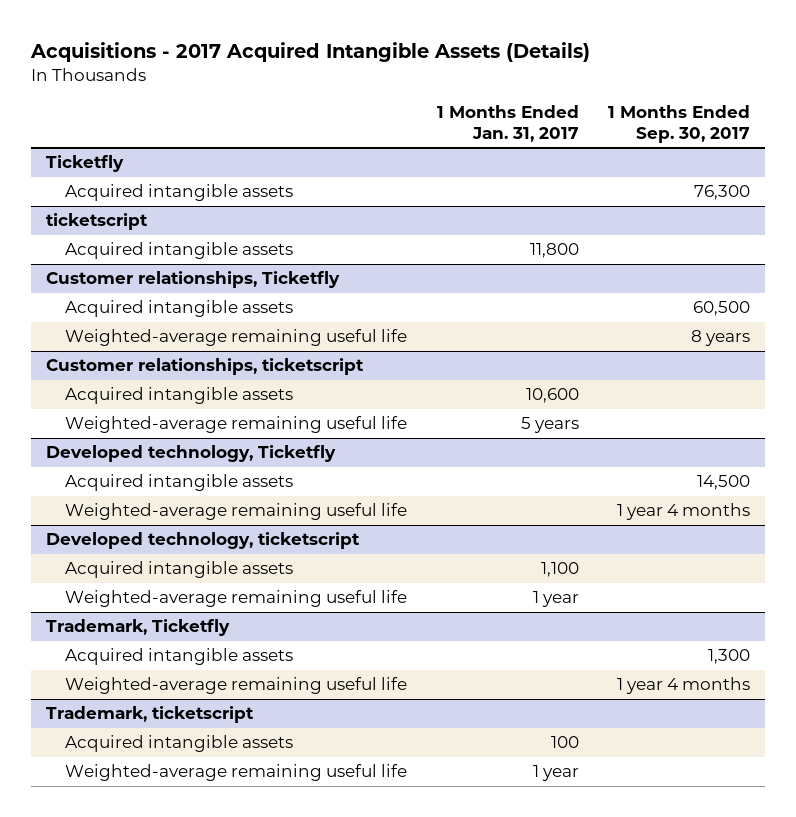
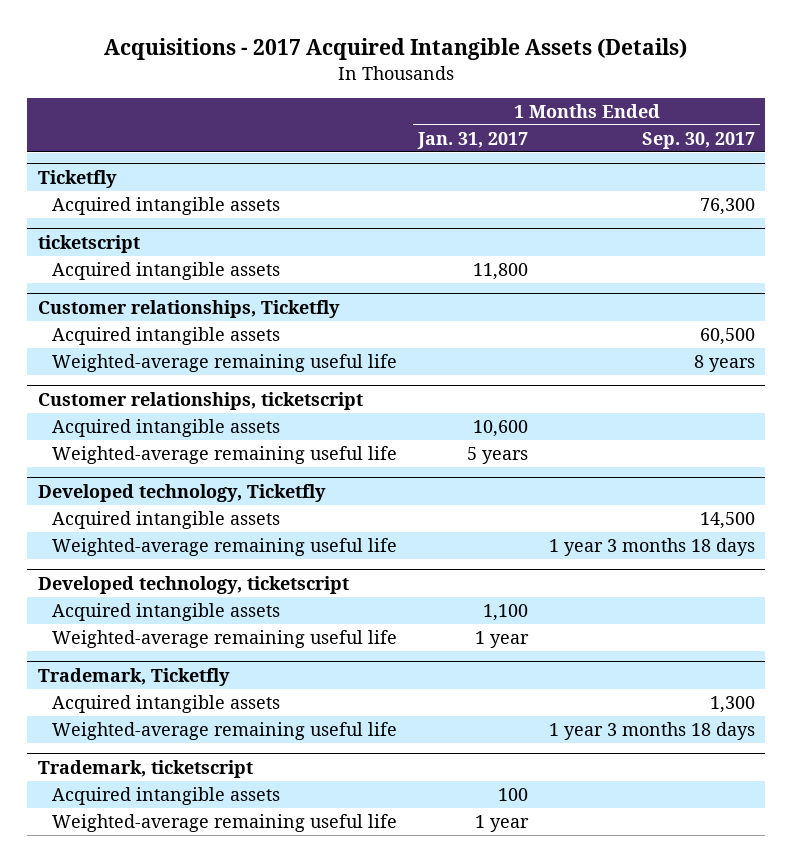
[617,503,751,521] 1 year 4 months -> [548,537,755,556] 1 year 3 months 18 days
[617,677,751,695] 1 year 4 months -> [548,721,755,740] 1 year 3 months 18 days

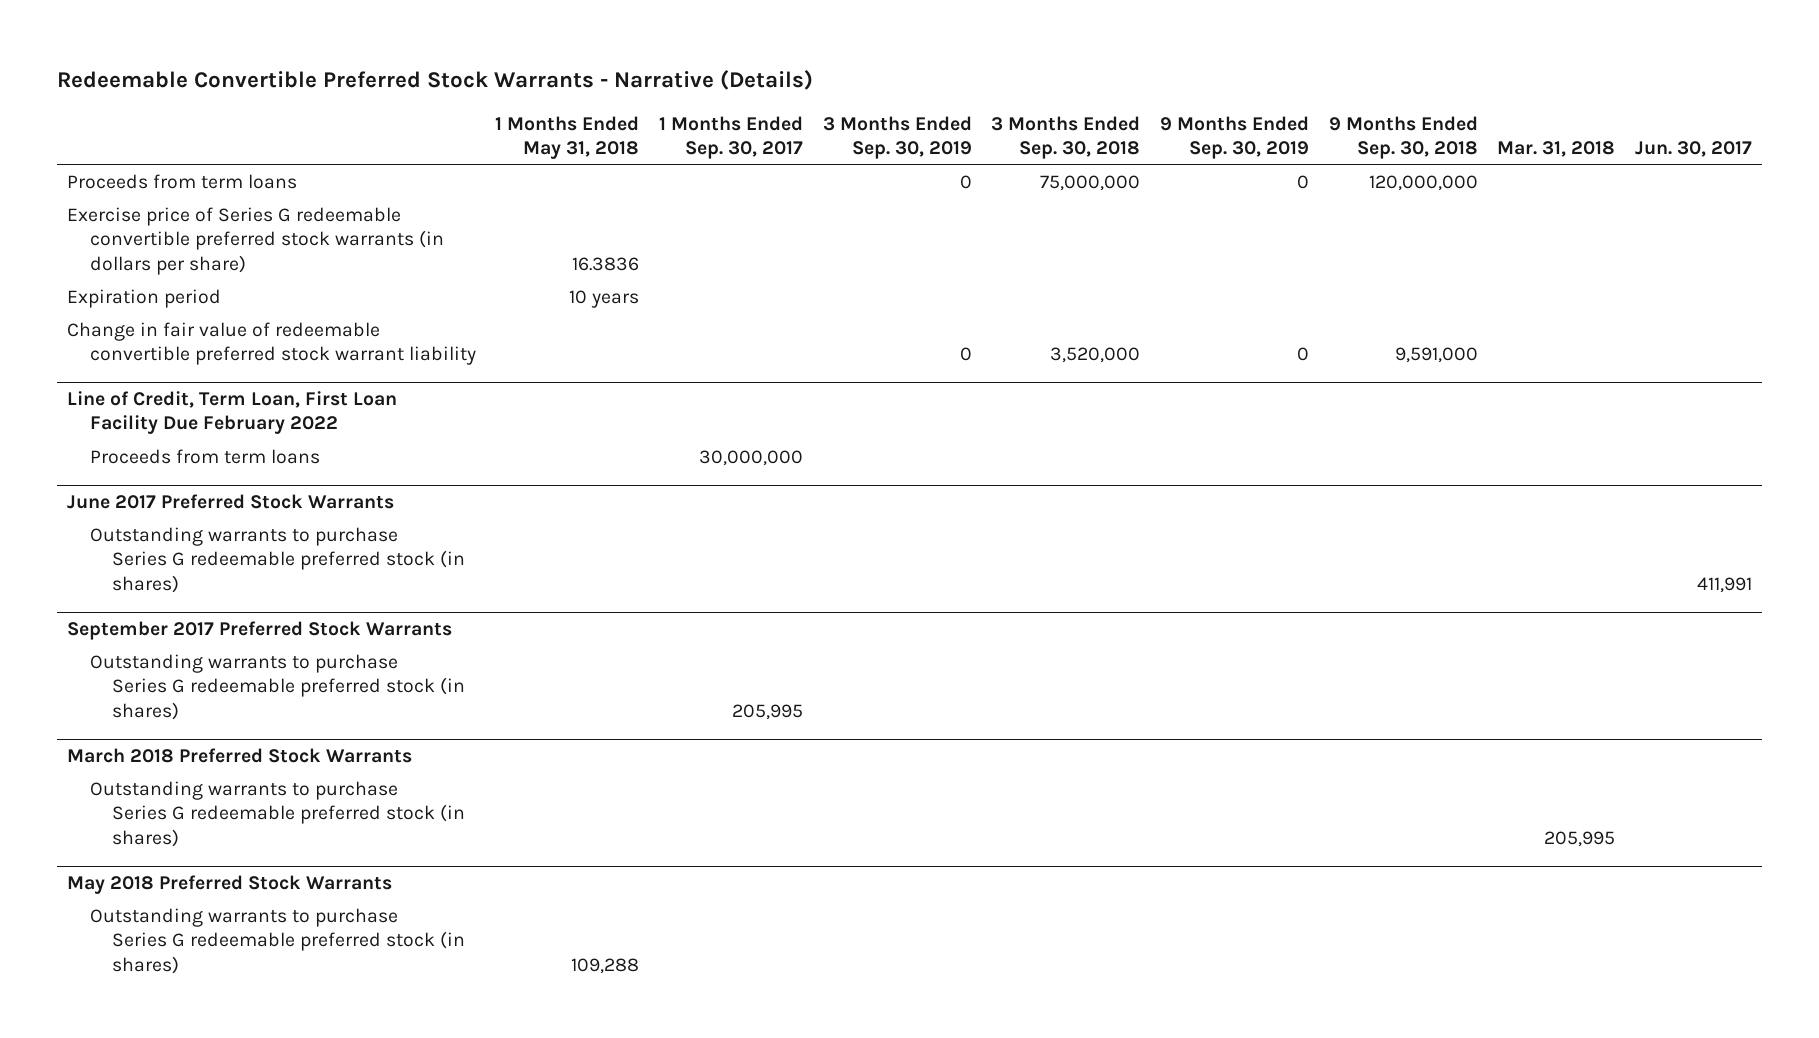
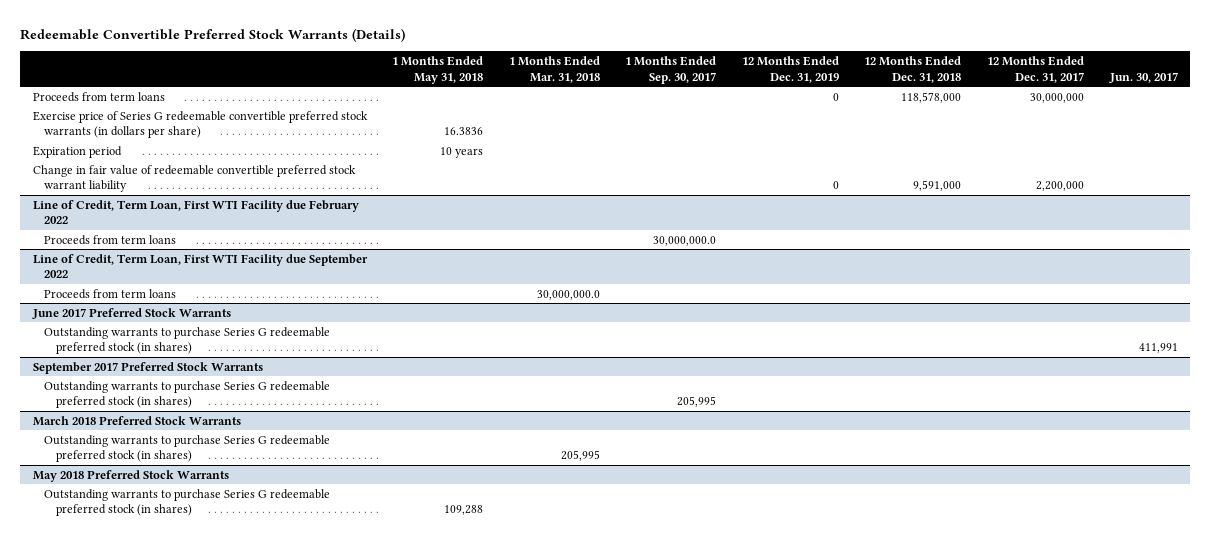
[57,70,814,91] Redeemable Convertible Preferred Stock Warrants - Narrative (Details) -> [19,27,405,42] Redeemable Convertible Preferred Stock Warrants (Details)
[822,115,972,160] 3 Months Ended Sep. 30, 2019 -> none
[991,115,1141,160] 3 Months Ended Sep. 30, 2018 -> none
[1159,115,1309,160] 9 Months Ended Sep. 30, 2019 -> none
[1328,115,1478,160] 9 Months Ended Sep. 30, 2018 -> none
[1497,141,1616,158] Mar. 31, 2018 -> none
none -> [508,55,600,83] 1 Months Ended Mar. 31, 2018
none -> [741,55,839,83] 12 Months Ended Dec. 31, 2019
none -> [864,55,962,83] 12 Months Ended Dec. 31, 2018
none -> [987,55,1085,83] 12 Months Ended Dec. 31, 2017
[67,390,398,435] Line of Credit, Term Loan, First Loan Facility Due February 2022 -> [32,199,359,225] Line of Credit, Term Loan, First WTI Facility due February 2022
[698,449,803,466] 30,000,000 -> [653,235,717,246] 30,000,000.0
none -> [32,253,368,279] Line of Credit, Term Loan, First WTI Facility due September 2022
none -> [44,288,177,299] Proceeds from term loans

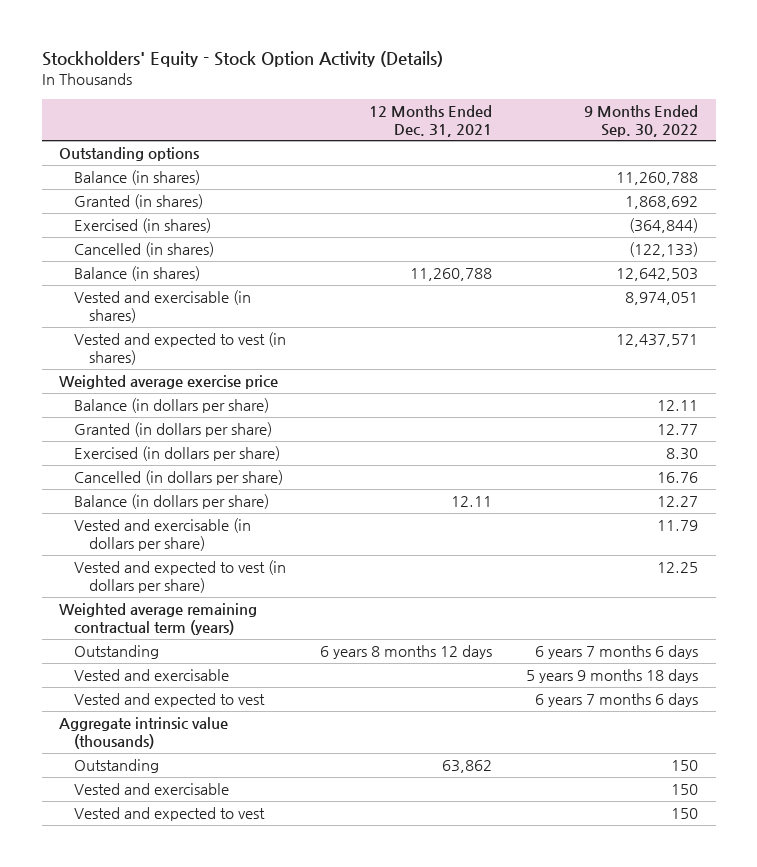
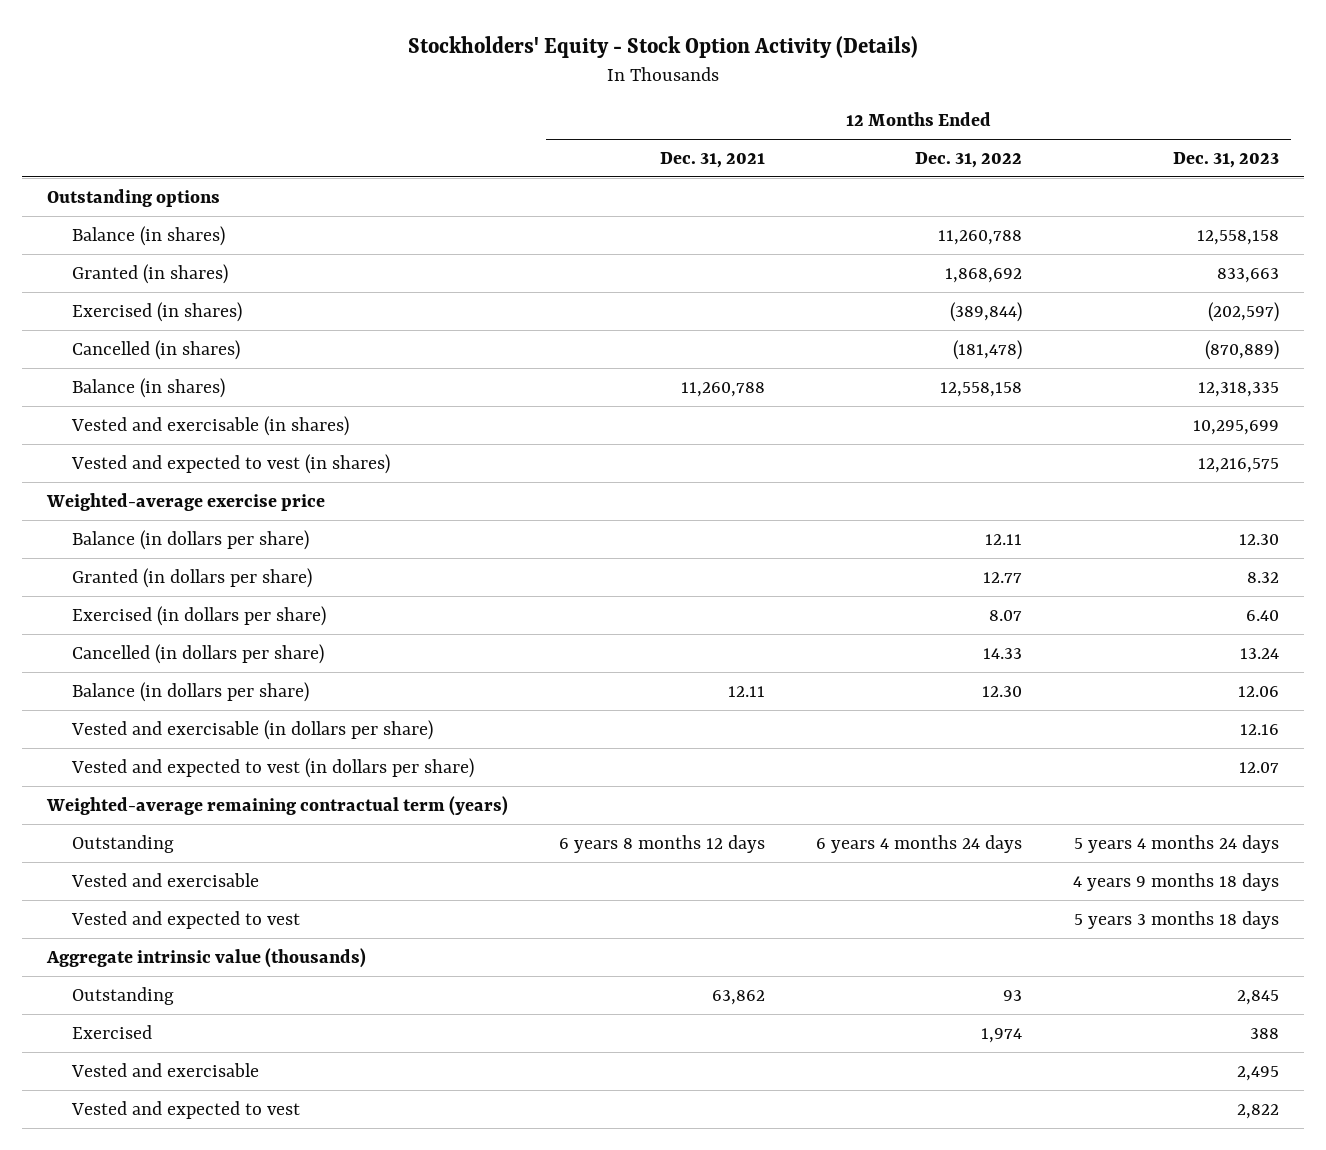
[584,105,699,137] 9 Months Ended Sep. 30, 2022 -> none
none -> [914,151,1022,168] Dec. 31, 2022
none -> [1172,151,1279,168] Dec. 31, 2023
[58,375,278,390] Weighted average exercise price -> [46,492,326,511] Weighted-average exercise price
[58,603,257,635] Weighted average remaining contractual term (years) -> [46,795,509,816] Weighted-average remaining contractual term (years)
none -> [72,1024,153,1039] Exercised

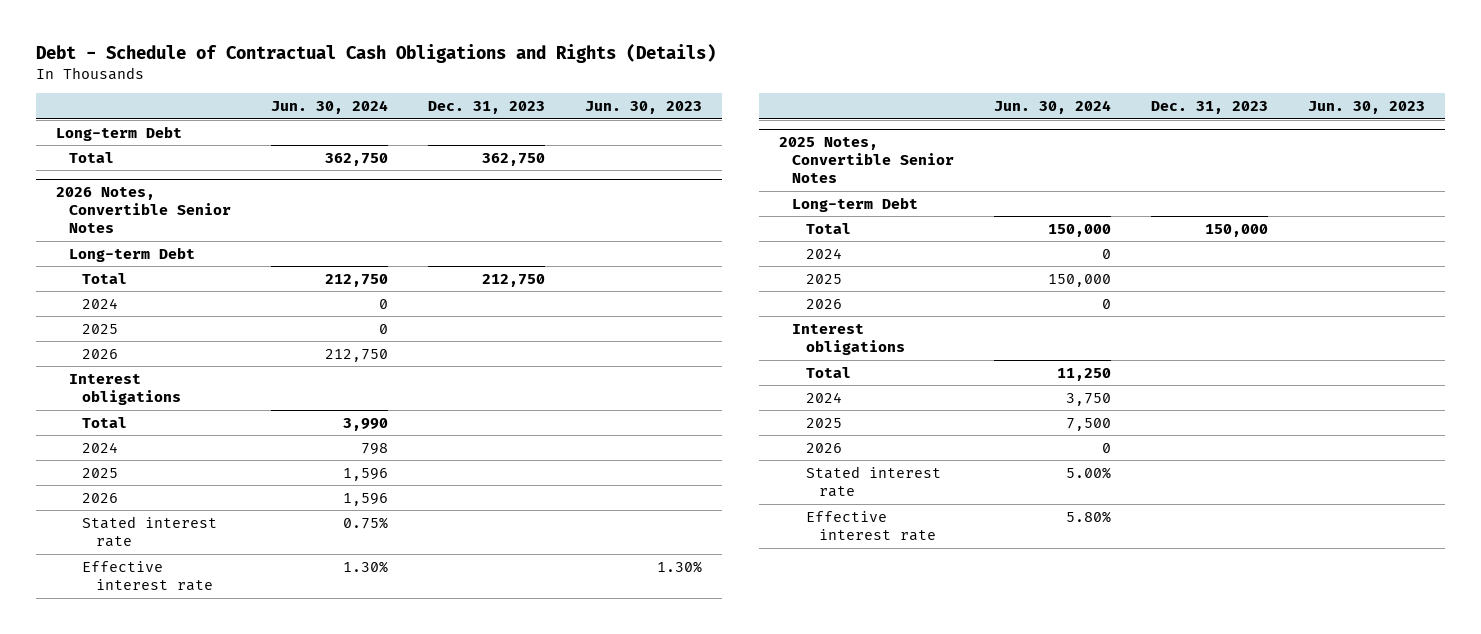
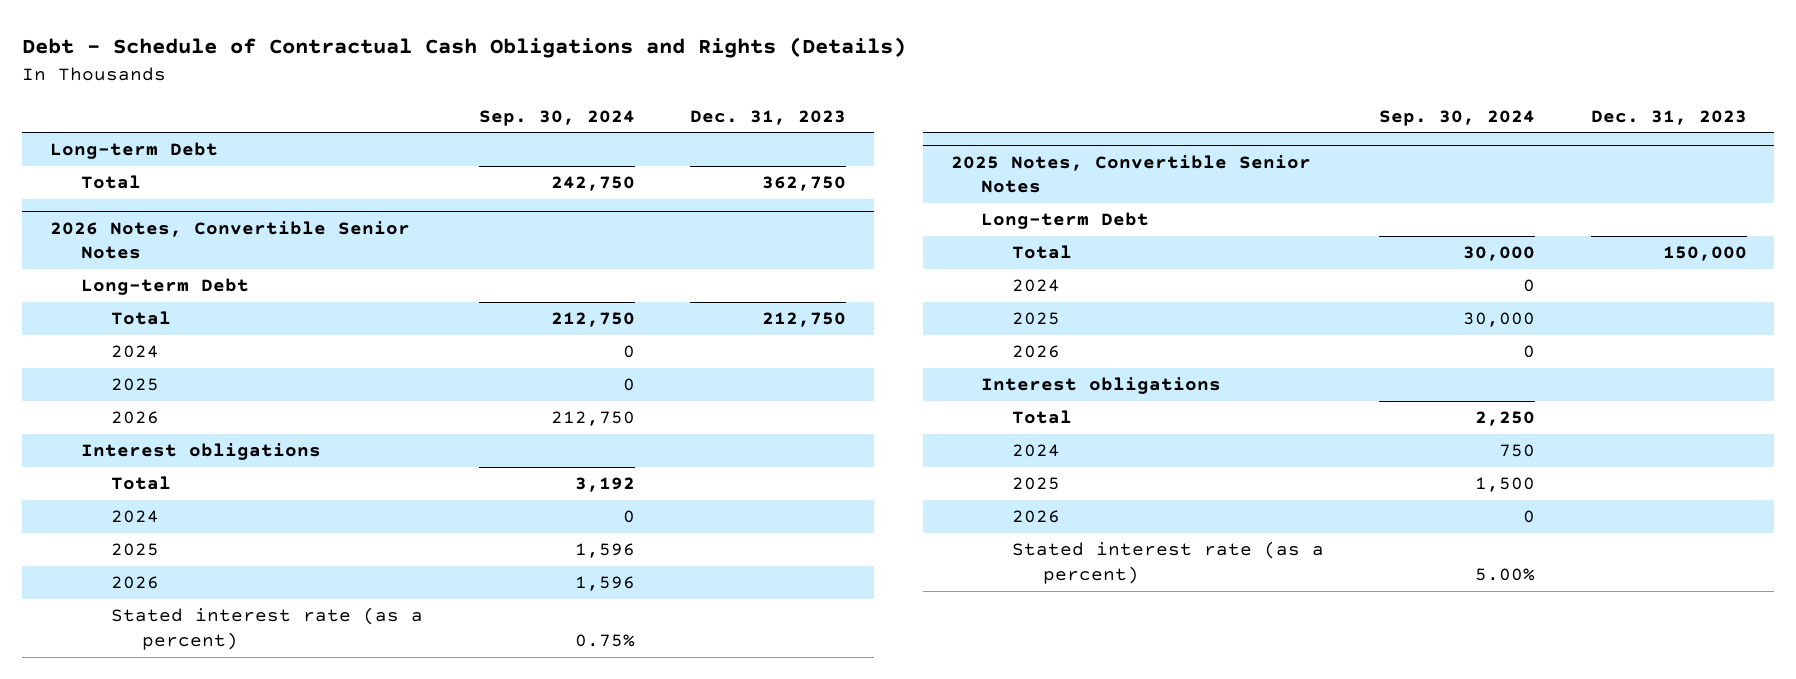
[271,100,389,115] Jun. 30, 2024 -> none
[585,101,703,115] Jun. 30, 2023 -> none
none -> [478,109,635,126] Sep. 30, 2024
[82,560,213,592] Effective interest rate -> none
[82,515,218,548] Stated interest rate -> [111,607,424,651] Stated interest rate (as a percent)
[805,510,936,542] Effective interest rate -> none
[805,465,941,498] Stated interest rate -> [1012,541,1325,585] Stated interest rate (as a percent)

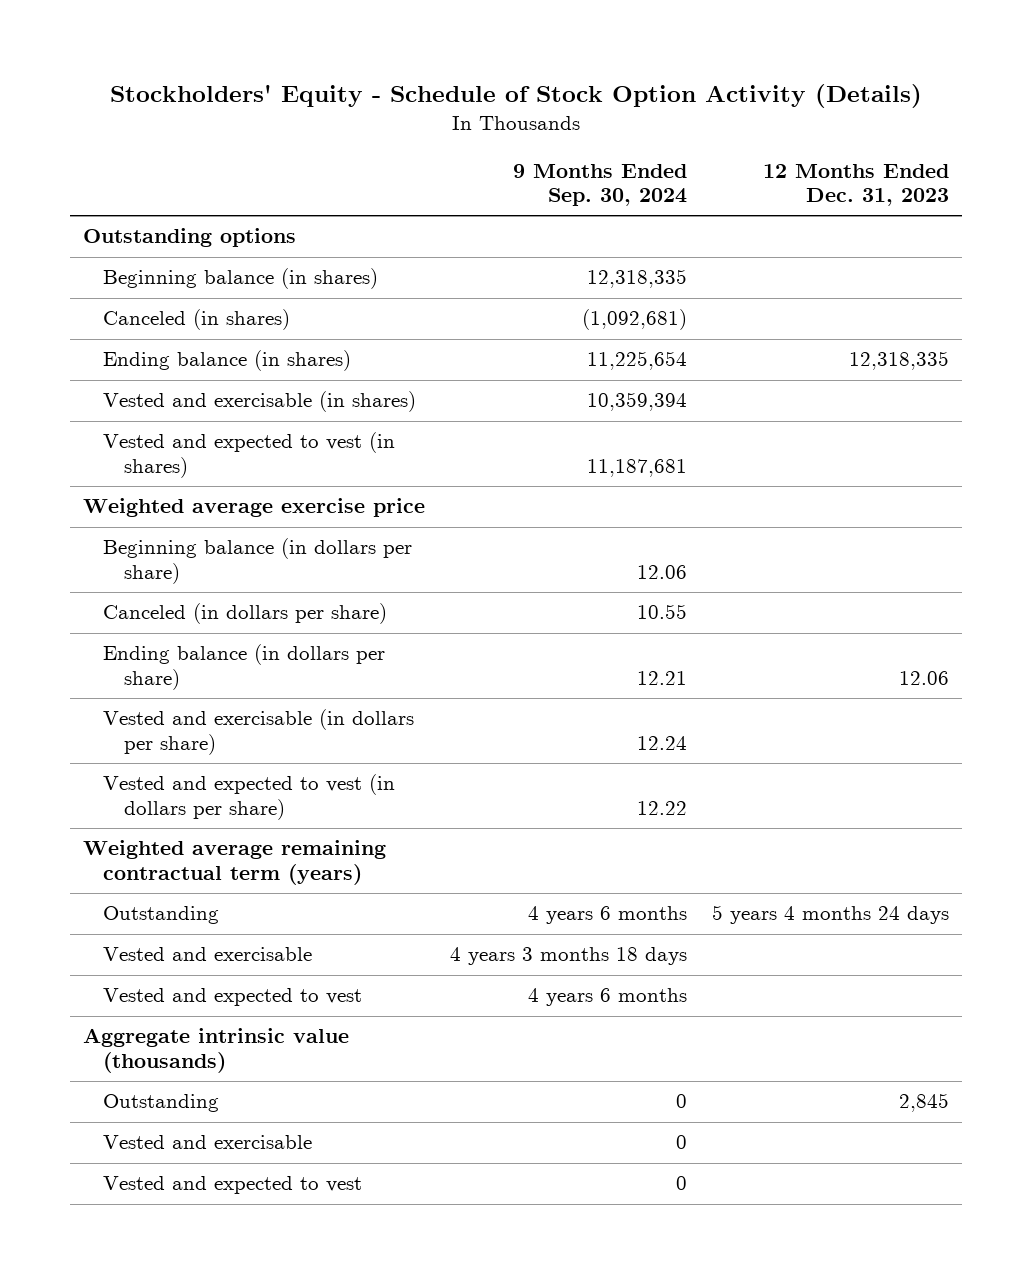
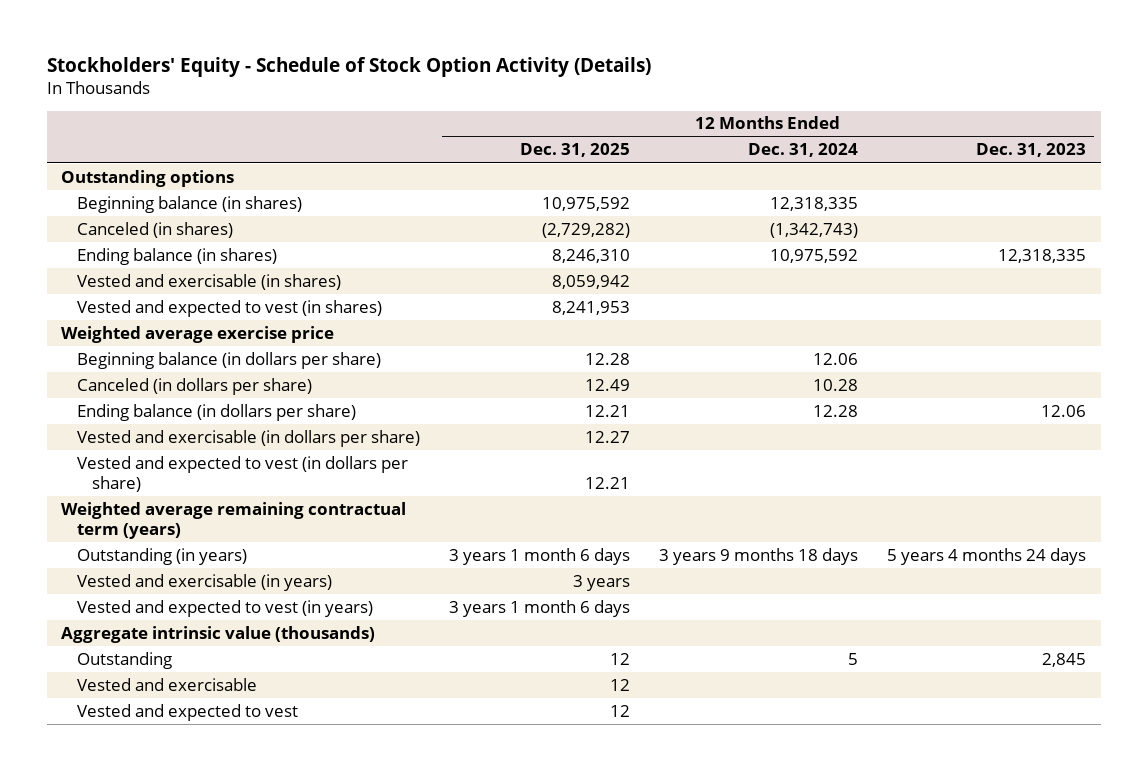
[512,163,687,206] 9 Months Ended Sep. 30, 2024 -> none
none -> [519,143,630,158] Dec. 31, 2025
none -> [748,143,859,158] Dec. 31, 2024
[103,906,220,925] Outstanding -> [76,547,247,565] Outstanding (in years)
[103,947,313,962] Vested and exercisable -> [76,573,332,591] Vested and exercisable (in years)
[103,988,363,1007] Vested and expected to vest -> [76,599,373,617] Vested and expected to vest (in years)

